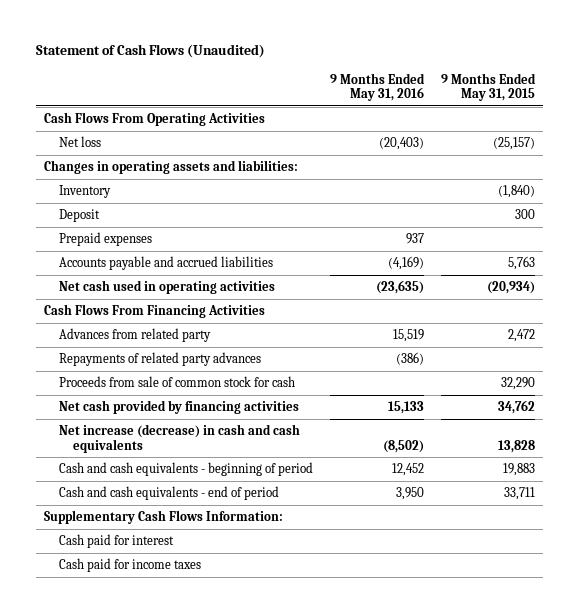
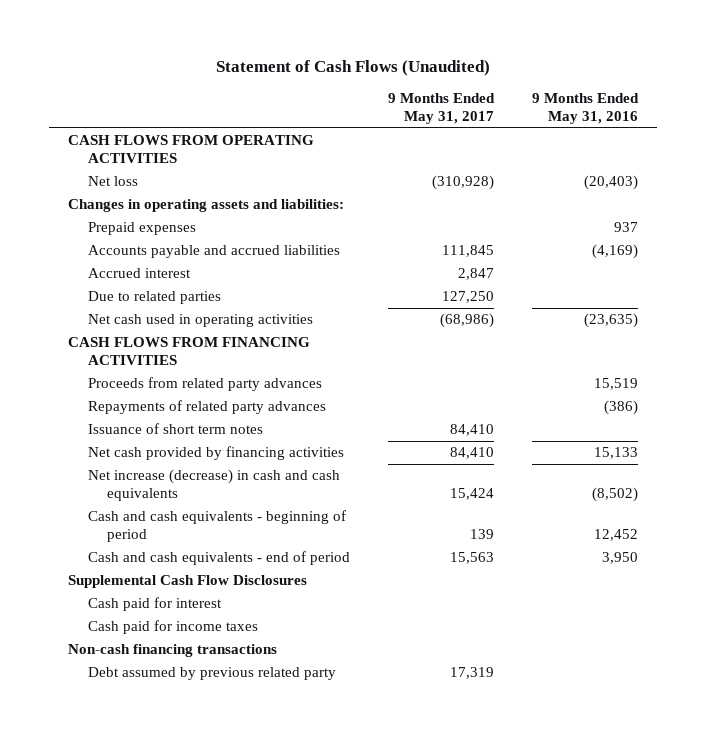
[440,72,536,102] 9 Months Ended May 31, 2015 -> none
none -> [387,93,495,125] 9 Months Ended May 31, 2017
[44,112,266,127] Cash Flows From Operating Activities -> [68,135,315,164] CASH FLOWS FROM OPERATING ACTIVITIES
[58,185,111,199] Inventory -> none
[58,209,100,223] Deposit -> none
none -> [87,268,191,279] Accrued interest
none -> [87,291,221,305] Due to related parties
[44,304,266,319] Cash Flows From Financing Activities -> [68,337,311,366] CASH FLOWS FROM FINANCING ACTIVITIES
[58,328,211,343] Advances from related party -> [87,377,322,392] Proceeds from related party advances
[58,376,295,388] Proceeds from sale of common stock for cash -> none
none -> [87,423,263,435] Issuance of short term notes
[44,510,284,525] Supplementary Cash Flows Information: -> [68,575,308,589] Supplemental Cash Flow Disclosures
none -> [68,644,278,658] Non-cash financing transactions
none -> [87,667,336,681] Debt assumed by previous related party

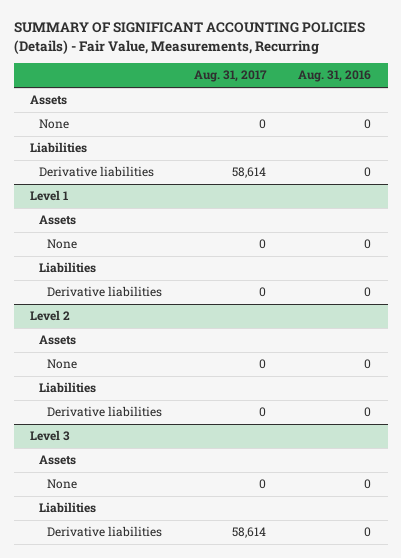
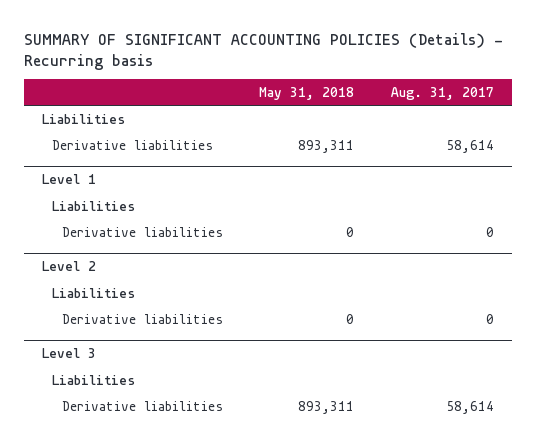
[13,22,365,54] SUMMARY OF SIGNIFICANT ACCOUNTING POLICIES (Details) - Fair Value, Measurements, Recurring -> [23,32,503,70] SUMMARY OF SIGNIFICANT ACCOUNTING POLICIES (Details) - Recurring basis
[298,70,372,83] Aug. 31, 2016 -> none
none -> [259,86,355,100] May 31, 2018
[29,95,67,106] Assets -> none
[38,119,69,130] None -> none
[38,215,76,226] Assets -> none
[47,239,78,250] None -> none
[38,335,76,346] Assets -> none
[47,359,78,370] None -> none
[38,455,76,466] Assets -> none
[47,479,78,490] None -> none

